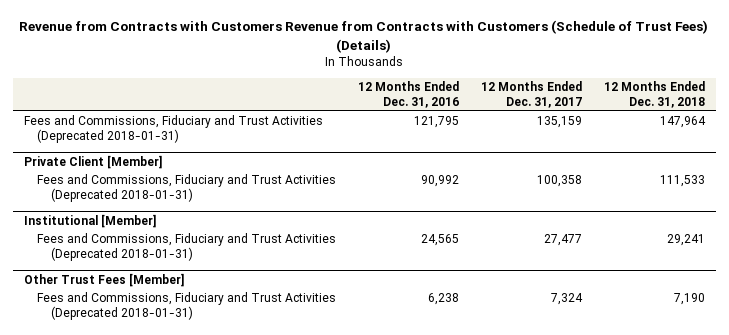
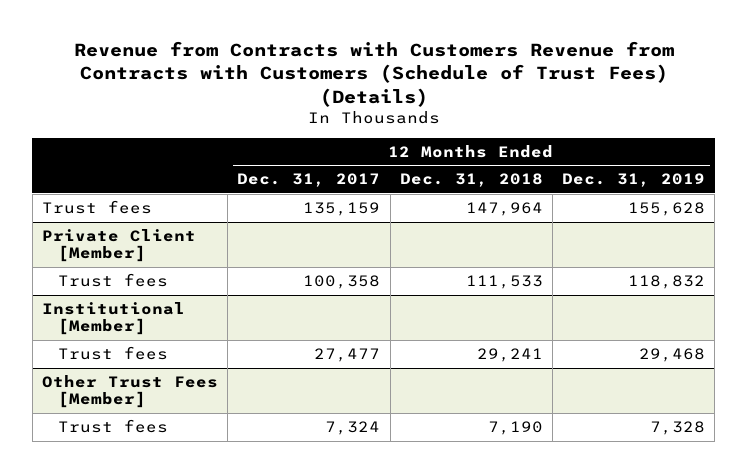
[358,80,460,108] 12 Months Ended Dec. 31, 2016 -> none
none -> [562,173,706,188] Dec. 31, 2019
[24,115,324,144] Fees and Commissions, Fiduciary and Trust Activities (Deprecated 2018-01-31) -> [42,200,153,215] Trust fees
[37,174,337,203] Fees and Commissions, Fiduciary and Trust Activities (Deprecated 2018-01-31) -> [58,273,169,288] Trust fees
[37,233,337,262] Fees and Commissions, Fiduciary and Trust Activities (Deprecated 2018-01-31) -> [58,346,169,361] Trust fees
[37,292,337,321] Fees and Commissions, Fiduciary and Trust Activities (Deprecated 2018-01-31) -> [58,419,169,434] Trust fees

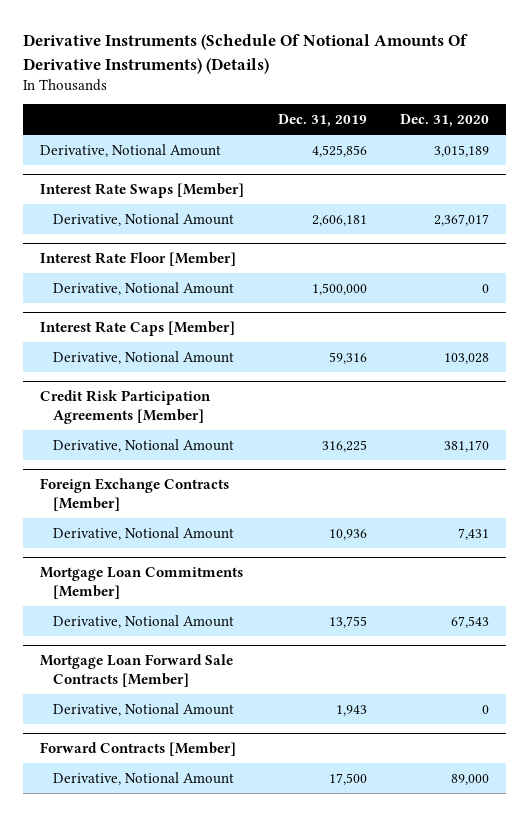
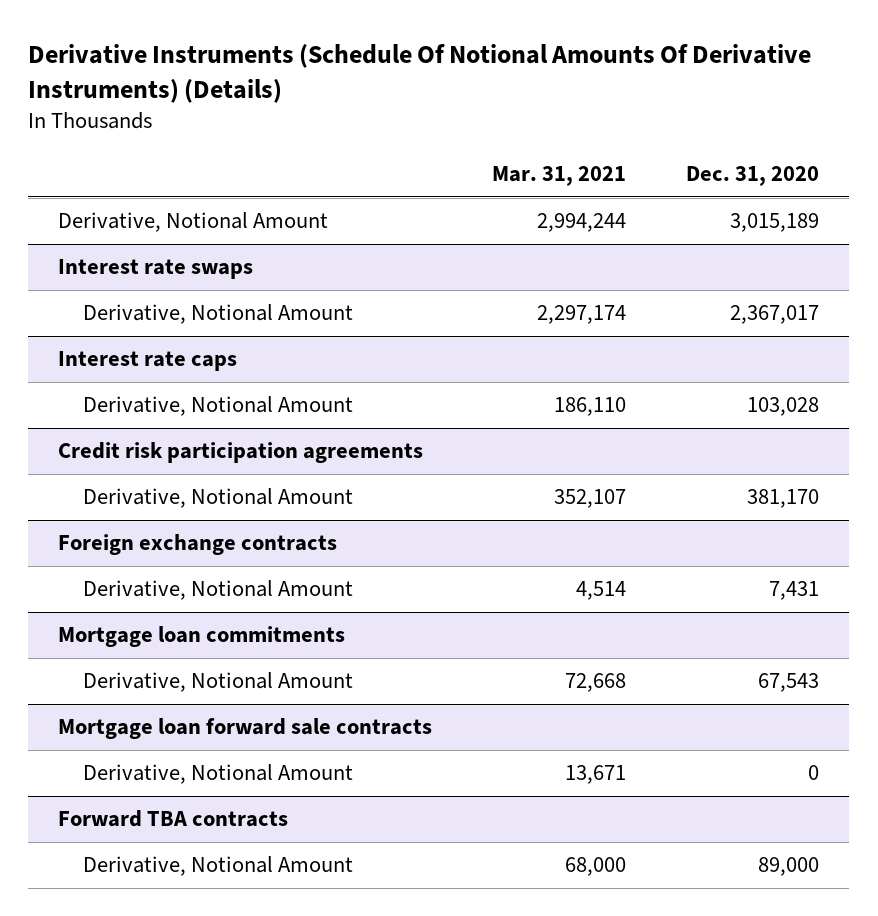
[277,114,367,128] Dec. 31, 2019 -> none
none -> [492,166,627,187] Mar. 31, 2021
[40,183,245,199] Interest Rate Swaps [Member] -> [58,259,254,280] Interest rate swaps
[40,252,237,267] Interest Rate Floor [Member] -> none
[52,281,234,295] Derivative, Notional Amount -> none
[40,321,236,337] Interest Rate Caps [Member] -> [58,351,238,372] Interest rate caps
[40,390,212,425] Credit Risk Participation Agreements [Member] -> [58,442,424,464] Credit risk participation agreements
[40,478,230,512] Foreign Exchange Contracts [Member] -> [58,534,338,556] Foreign exchange contracts
[40,567,244,600] Mortgage Loan Commitments [Member] -> [58,626,346,648] Mortgage loan commitments
[40,654,234,688] Mortgage Loan Forward Sale Contracts [Member] -> [58,718,433,740] Mortgage loan forward sale contracts
[40,742,237,757] Forward Contracts [Member] -> [58,810,289,828] Forward TBA contracts

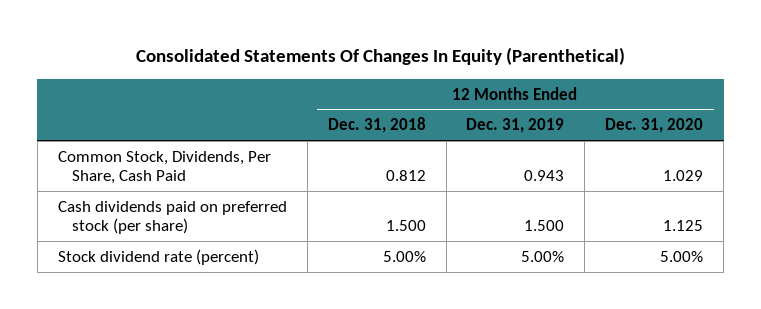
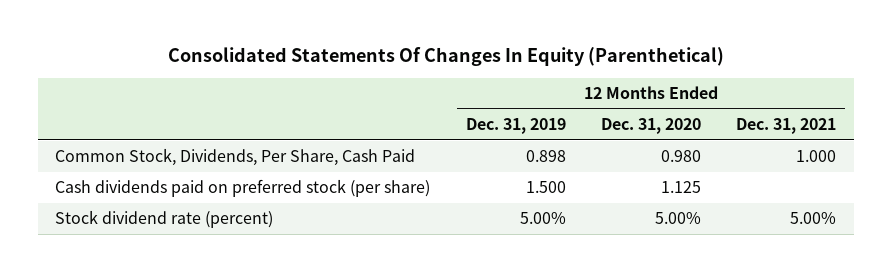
[327,117,426,134] Dec. 31, 2018 -> none
none -> [735,118,836,135] Dec. 31, 2021
[524,170,565,182] 0.943 -> [525,150,566,163] 0.898
[663,170,704,182] 1.029 -> [660,150,701,163] 0.980

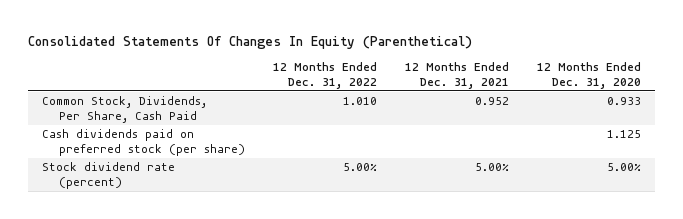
[465,118,566,135] Dec. 31, 2019 -> none
none -> [273,62,378,89] 12 Months Ended Dec. 31, 2022
[660,150,701,163] 0.980 -> [606,97,641,106] 0.933
[795,150,836,163] 1.000 -> [474,97,509,106] 0.952

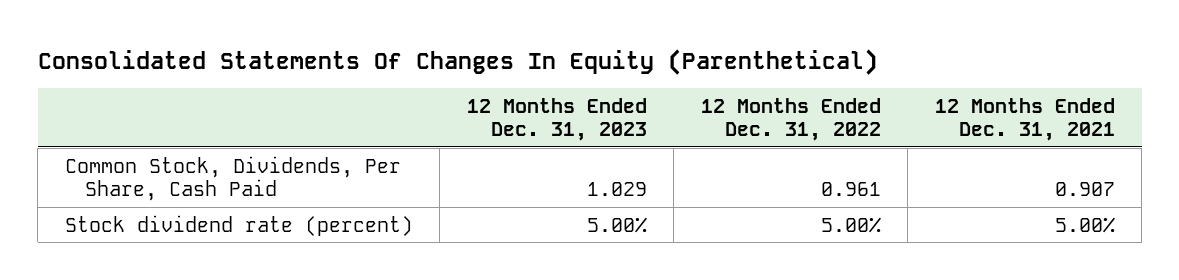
[536,62,641,89] 12 Months Ended Dec. 31, 2020 -> none
none -> [466,97,647,142] 12 Months Ended Dec. 31, 2023
[41,129,246,156] Cash dividends paid on preferred stock (per share) -> none
[343,97,378,106] 1.010 -> [820,181,881,196] 0.961
[474,97,509,106] 0.952 -> [1054,181,1115,196] 0.907

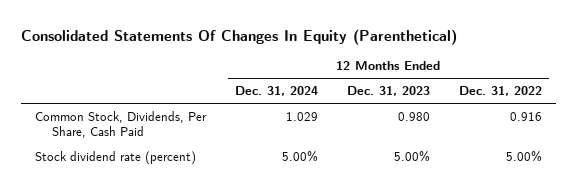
[934,97,1115,142] 12 Months Ended Dec. 31, 2021 -> none
none -> [234,86,318,97] Dec. 31, 2024
[586,181,647,196] 1.029 -> [397,111,430,121] 0.980
[820,181,881,196] 0.961 -> [509,111,542,121] 0.916

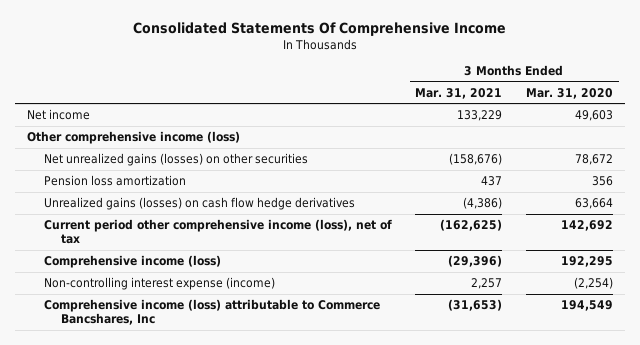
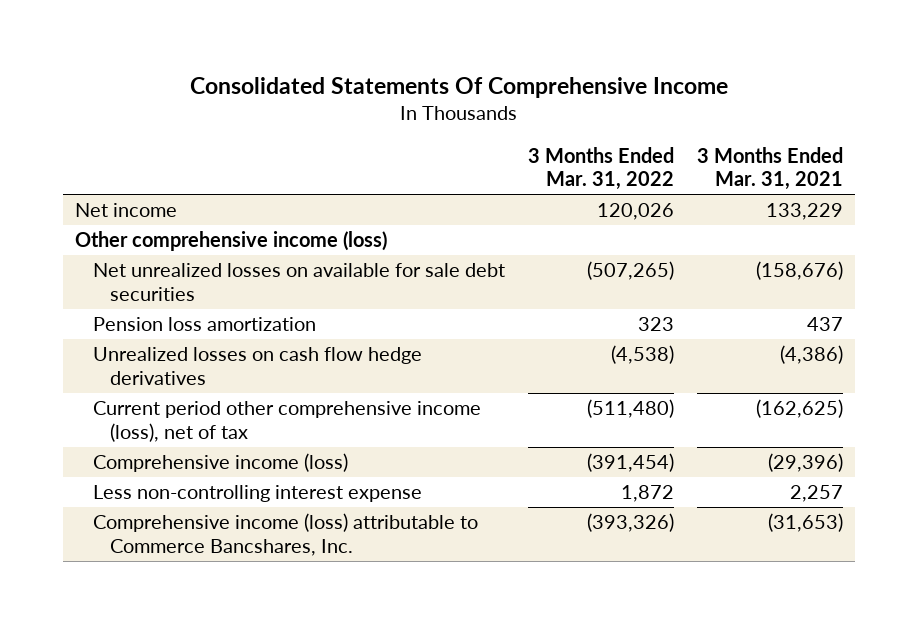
[525,87,613,99] Mar. 31, 2020 -> none
none -> [527,146,674,191] 3 Months Ended Mar. 31, 2022
[43,152,308,166] Net unrealized gains (losses) on other securities -> [92,263,505,302] Net unrealized losses on available for sale debt securities
[43,196,355,210] Unrealized gains (losses) on cash flow hedge derivatives -> [92,347,422,386] Unrealized losses on cash flow hedge derivatives
[43,276,275,290] Non-controlling interest expense (income) -> [92,485,422,503] Less non-controlling interest expense
[43,298,380,326] Comprehensive income (loss) attributable to Commerce Bancshares, Inc -> [92,513,478,557] Comprehensive income (loss) attributable to Commerce Bancshares, Inc.

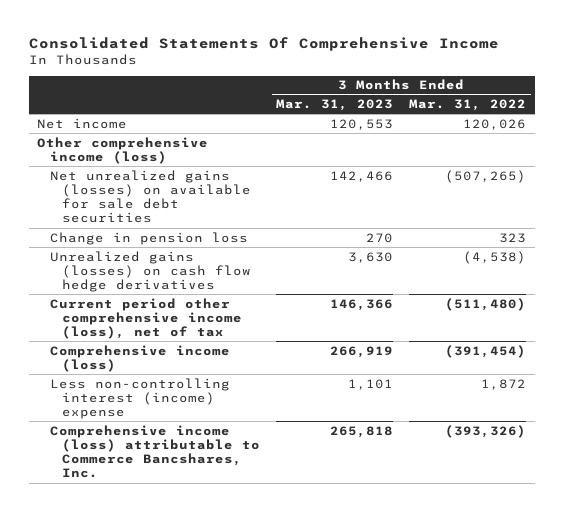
[697,146,844,191] 3 Months Ended Mar. 31, 2021 -> none
none -> [276,98,394,111] Mar. 31, 2023
[92,263,505,302] Net unrealized losses on available for sale debt securities -> [49,169,251,224] Net unrealized gains (losses) on available for sale debt securities
[92,317,316,332] Pension loss amortization -> [49,231,248,245] Change in pension loss
[92,347,422,386] Unrealized losses on cash flow hedge derivatives -> [49,250,251,293] Unrealized gains (losses) on cash flow hedge derivatives
[92,485,422,503] Less non-controlling interest expense -> [49,377,230,420] Less non-controlling interest (income) expense

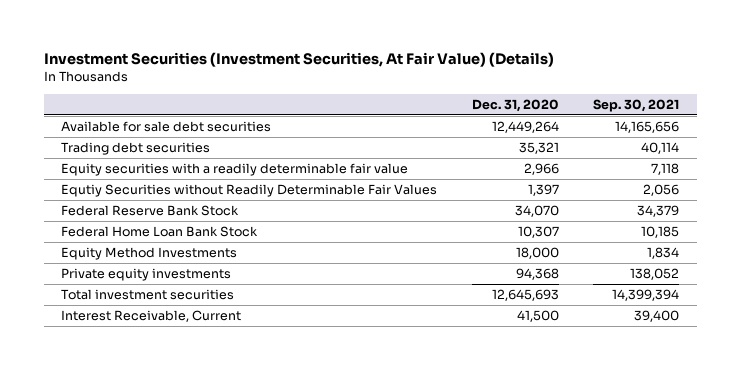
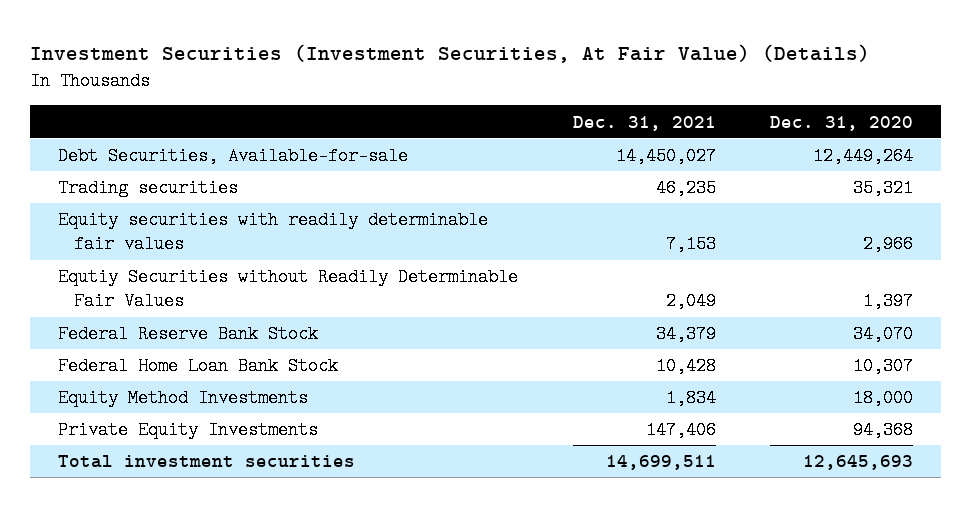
[593,99,680,113] Sep. 30, 2021 -> none
none -> [572,115,716,131] Dec. 31, 2021
[61,121,272,133] Available for sale debt securities -> [57,147,408,166] Debt Securities, Available-for-sale
[61,142,211,156] Trading debt securities -> [57,179,238,198] Trading securities
[61,163,409,177] Equity securities with a readily determinable fair value -> [57,211,488,254] Equity securities with readily determinable fair values
[61,268,232,282] Private equity investments -> [57,421,318,440] Private Equity Investments
[61,310,242,323] Interest Receivable, Current -> none

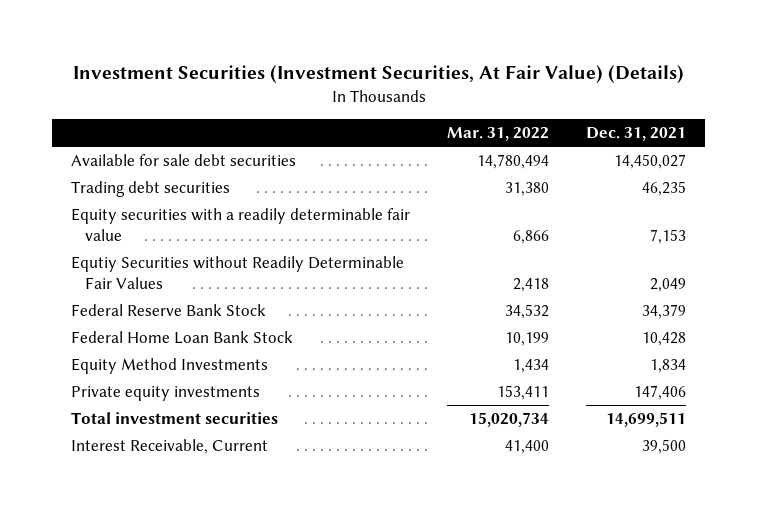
[770,115,914,131] Dec. 31, 2020 -> none
none -> [447,126,550,141] Mar. 31, 2022
[57,147,408,166] Debt Securities, Available-for-sale -> [70,154,296,167] Available for sale debt securities
[57,179,238,198] Trading securities -> [70,181,230,198] Trading debt securities
[57,211,488,254] Equity securities with readily determinable fair values -> [70,208,410,241] Equity securities with a readily determinable fair value
[57,421,318,440] Private Equity Investments -> [70,386,260,402] Private equity investments
none -> [70,439,268,455] Interest Receivable, Current

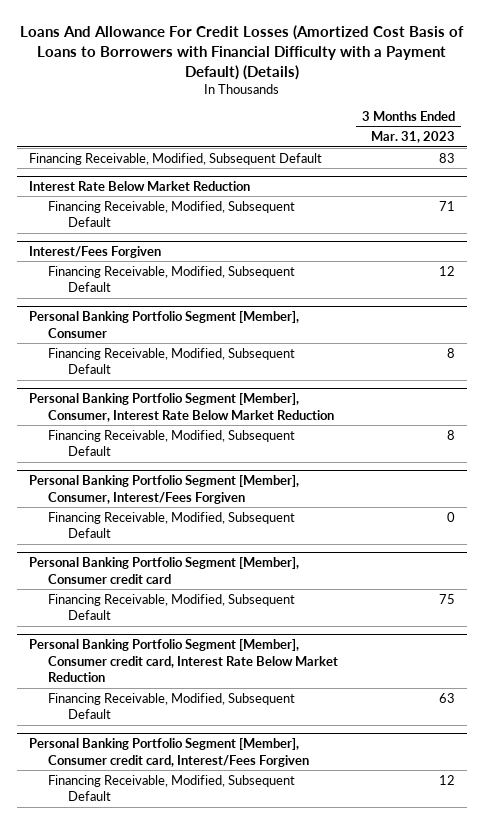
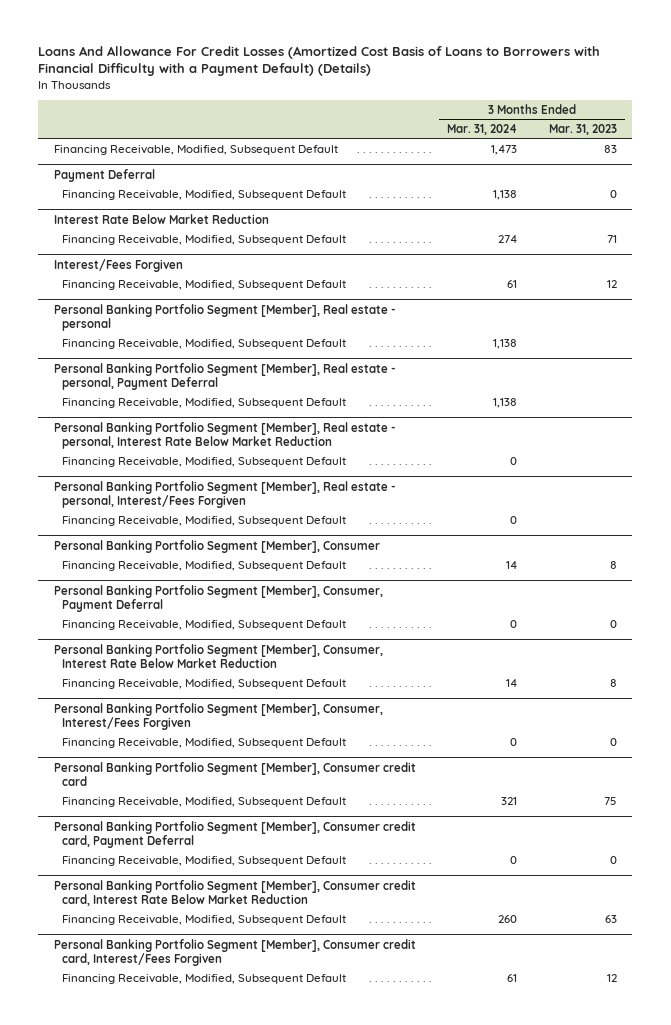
none -> [447,123,518,135] Mar. 31, 2024
none -> [53,168,155,182] Payment Deferral
none -> [62,189,347,200] Financing Receivable, Modified, Subsequent Default
none -> [53,303,396,331] Personal Banking Portfolio Segment [Member], Real estate - personal
none -> [62,338,347,349] Financing Receivable, Modified, Subsequent Default
none -> [53,362,396,390] Personal Banking Portfolio Segment [Member], Real estate - personal, Payment Deferral
none -> [62,397,347,408] Financing Receivable, Modified, Subsequent Default
none -> [53,421,396,449] Personal Banking Portfolio Segment [Member], Real estate - personal, Interest Rate Below Market Reduction
none -> [62,456,347,467] Financing Receivable, Modified, Subsequent Default
none -> [53,480,396,508] Personal Banking Portfolio Segment [Member], Real estate - personal, Interest/Fees Forgiven
none -> [62,515,347,526] Financing Receivable, Modified, Subsequent Default
none -> [53,584,383,612] Personal Banking Portfolio Segment [Member], Consumer, Payment Deferral
none -> [62,619,347,630] Financing Receivable, Modified, Subsequent Default
none -> [53,820,416,848] Personal Banking Portfolio Segment [Member], Consumer credit card, Payment Deferral
none -> [62,855,347,866] Financing Receivable, Modified, Subsequent Default

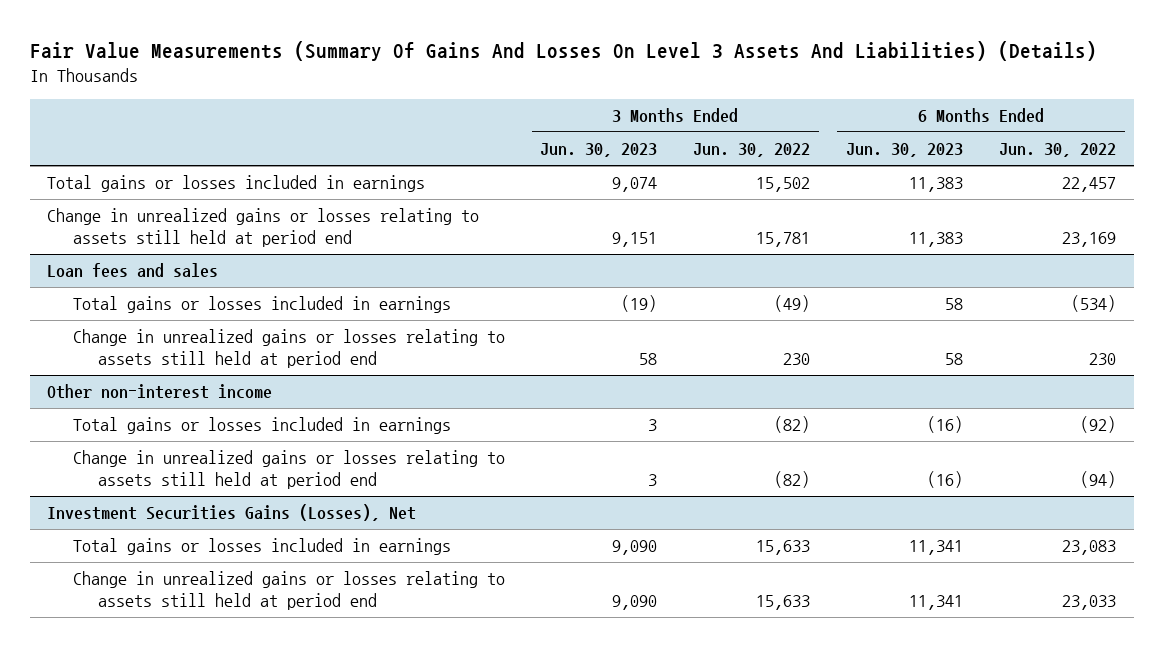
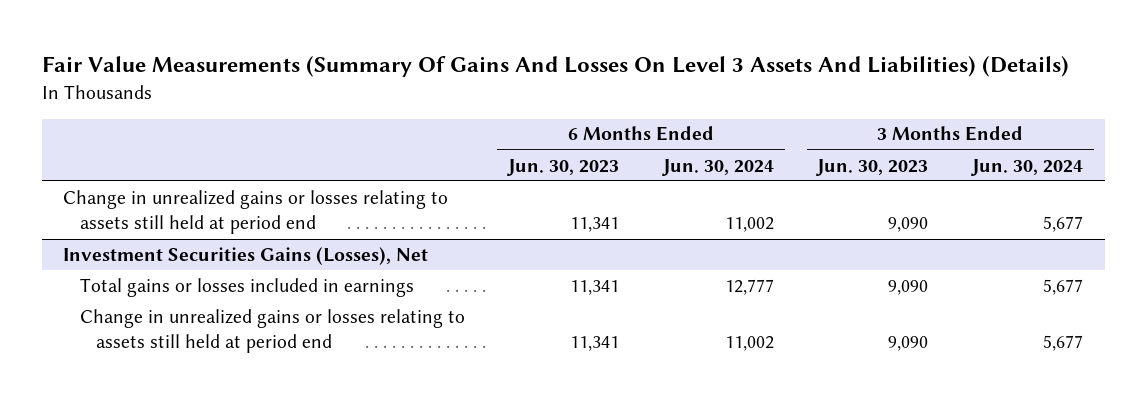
[693,143,811,158] Jun. 30, 2022 -> none
[998,143,1116,158] Jun. 30, 2022 -> none
none -> [661,158,774,176] Jun. 30, 2024
none -> [971,158,1084,176] Jun. 30, 2024
[47,175,426,193] Total gains or losses included in earnings -> none
[47,263,219,278] Loan fees and sales -> none
[72,296,451,314] Total gains or losses included in earnings -> none
[72,329,505,369] Change in unrealized gains or losses relating to assets still held at period end -> none
[47,384,273,400] Other non-interest income -> none
[72,417,451,435] Total gains or losses included in earnings -> none
[72,450,505,490] Change in unrealized gains or losses relating to assets still held at period end -> none
[612,232,658,248] 9,151 -> [888,217,929,233] 9,090
[908,232,963,248] 11,383 -> [570,217,620,233] 11,341

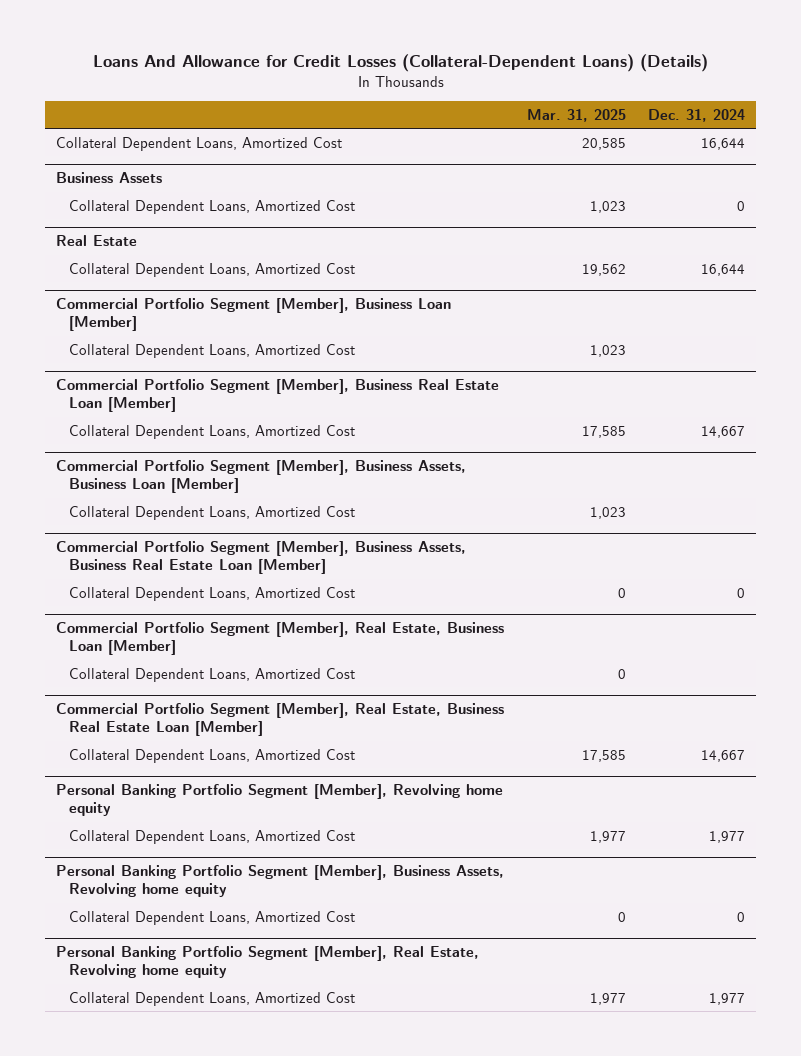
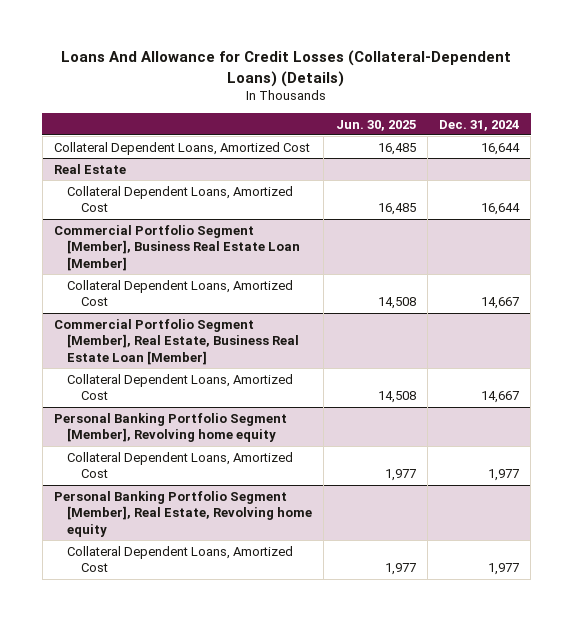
[526,108,626,122] Mar. 31, 2025 -> none
none -> [335,119,416,131] Jun. 30, 2025
[56,172,163,184] Business Assets -> none
[69,199,356,214] Collateral Dependent Loans, Amortized Cost -> none
[56,298,452,332] Commercial Portfolio Segment [Member], Business Loan [Member] -> none
[69,343,356,358] Collateral Dependent Loans, Amortized Cost -> none
[56,460,467,494] Commercial Portfolio Segment [Member], Business Assets, Business Loan [Member] -> none
[69,505,356,520] Collateral Dependent Loans, Amortized Cost -> none
[56,541,467,575] Commercial Portfolio Segment [Member], Business Assets, Business Real Estate Loan [Member] -> none
[69,586,356,601] Collateral Dependent Loans, Amortized Cost -> none
[56,622,505,656] Commercial Portfolio Segment [Member], Real Estate, Business Loan [Member] -> none
[69,667,356,682] Collateral Dependent Loans, Amortized Cost -> none
[56,865,505,898] Personal Banking Portfolio Segment [Member], Business Assets, Revolving home equity -> none
[69,910,356,925] Collateral Dependent Loans, Amortized Cost -> none

